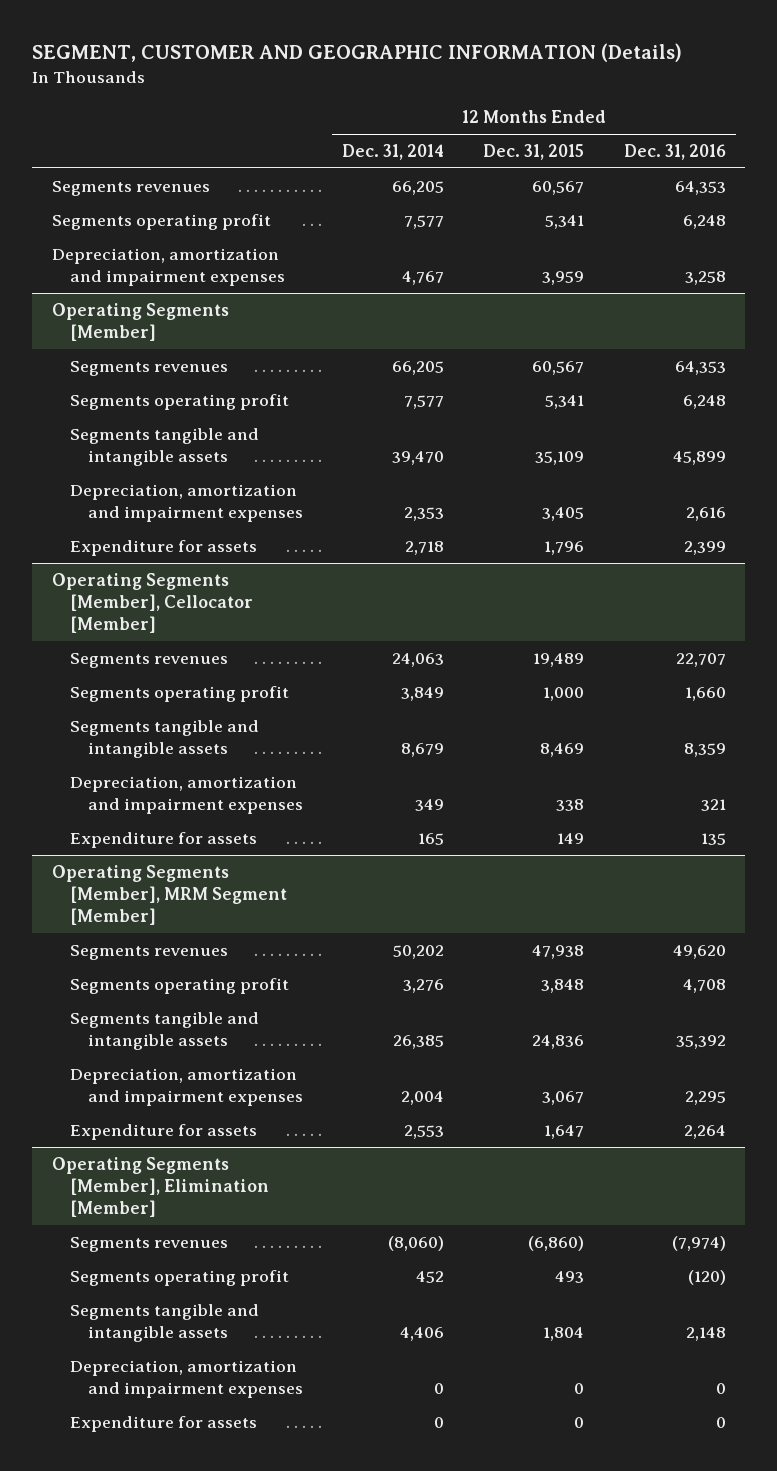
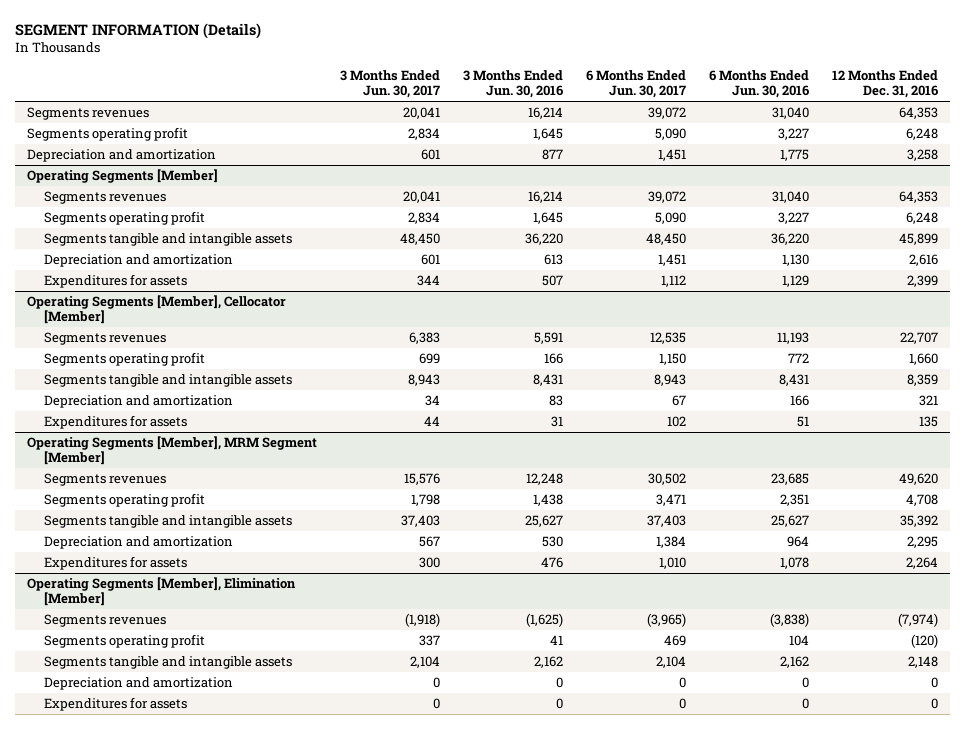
[31,43,682,63] SEGMENT, CUSTOMER AND GEOGRAPHIC INFORMATION (Details) -> [15,23,262,40] SEGMENT INFORMATION (Details)
[341,143,444,160] Dec. 31, 2014 -> none
[483,143,585,160] Dec. 31, 2015 -> none
none -> [340,70,441,99] 3 Months Ended Jun. 30, 2017
none -> [463,70,564,99] 3 Months Ended Jun. 30, 2016
none -> [586,70,687,99] 6 Months Ended Jun. 30, 2017
none -> [709,70,810,99] 6 Months Ended Jun. 30, 2016
[51,247,285,286] Depreciation, amortization and impairment expenses -> [26,149,216,163] Depreciation and amortization
[69,483,303,522] Depreciation, amortization and impairment expenses -> [43,254,233,268] Depreciation and amortization
[69,539,257,556] Expenditure for assets -> [43,274,187,289] Expenditures for assets
[69,775,303,814] Depreciation, amortization and impairment expenses -> [43,395,233,409] Depreciation and amortization
[69,831,257,848] Expenditure for assets -> [43,415,187,430] Expenditures for assets
[69,1067,303,1106] Depreciation, amortization and impairment expenses -> [43,536,233,550] Depreciation and amortization
[69,1123,257,1140] Expenditure for assets -> [43,556,187,571] Expenditures for assets
[69,1359,303,1398] Depreciation, amortization and impairment expenses -> [43,677,233,691] Depreciation and amortization
[69,1415,257,1432] Expenditure for assets -> [43,697,187,712] Expenditures for assets

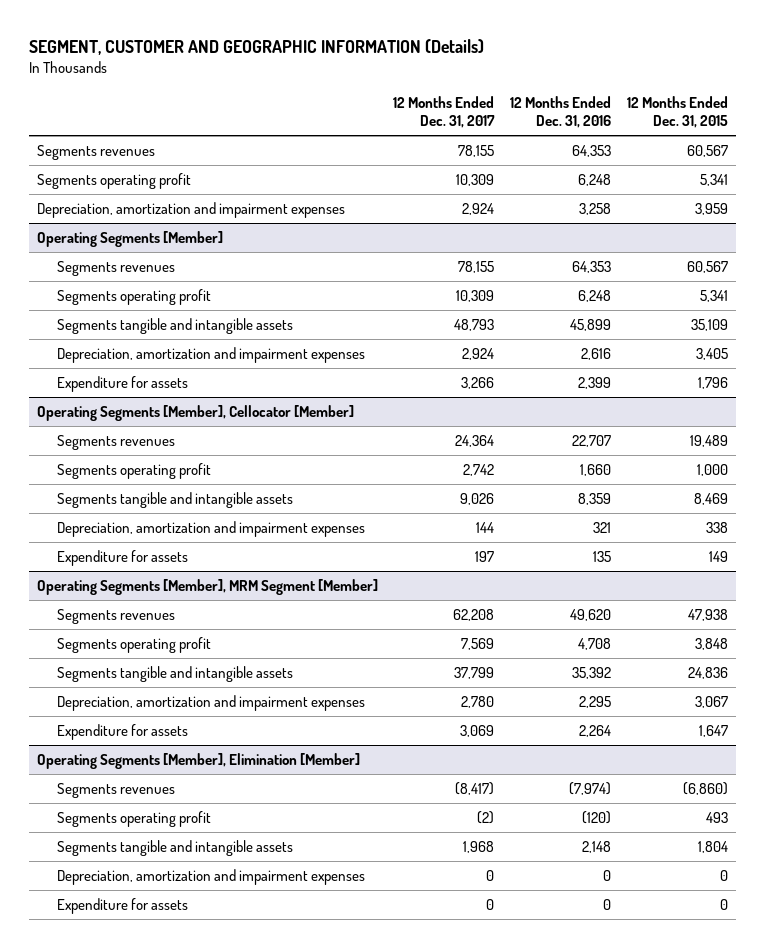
[15,23,262,40] SEGMENT INFORMATION (Details) -> [28,38,484,55] SEGMENT, CUSTOMER AND GEOGRAPHIC INFORMATION (Details)
[340,70,441,99] 3 Months Ended Jun. 30, 2017 -> none
[463,70,564,99] 3 Months Ended Jun. 30, 2016 -> none
[586,70,687,99] 6 Months Ended Jun. 30, 2017 -> none
[709,70,810,99] 6 Months Ended Jun. 30, 2016 -> none
none -> [393,96,496,129] 12 Months Ended Dec. 31, 2017
none -> [626,96,728,129] 12 Months Ended Dec. 31, 2015
[26,149,216,163] Depreciation and amortization -> [36,201,345,218] Depreciation, amortization and impairment expenses
[43,254,233,268] Depreciation and amortization -> [57,346,366,363] Depreciation, amortization and impairment expenses
[43,274,187,289] Expenditures for assets -> [57,375,189,392] Expenditure for assets
[43,395,233,409] Depreciation and amortization -> [57,520,366,537] Depreciation, amortization and impairment expenses
[43,415,187,430] Expenditures for assets -> [57,549,189,566] Expenditure for assets
[43,536,233,550] Depreciation and amortization -> [57,694,366,711] Depreciation, amortization and impairment expenses
[43,556,187,571] Expenditures for assets -> [57,723,189,740] Expenditure for assets
[43,677,233,691] Depreciation and amortization -> [57,868,366,885] Depreciation, amortization and impairment expenses
[43,697,187,712] Expenditures for assets -> [57,897,189,914] Expenditure for assets

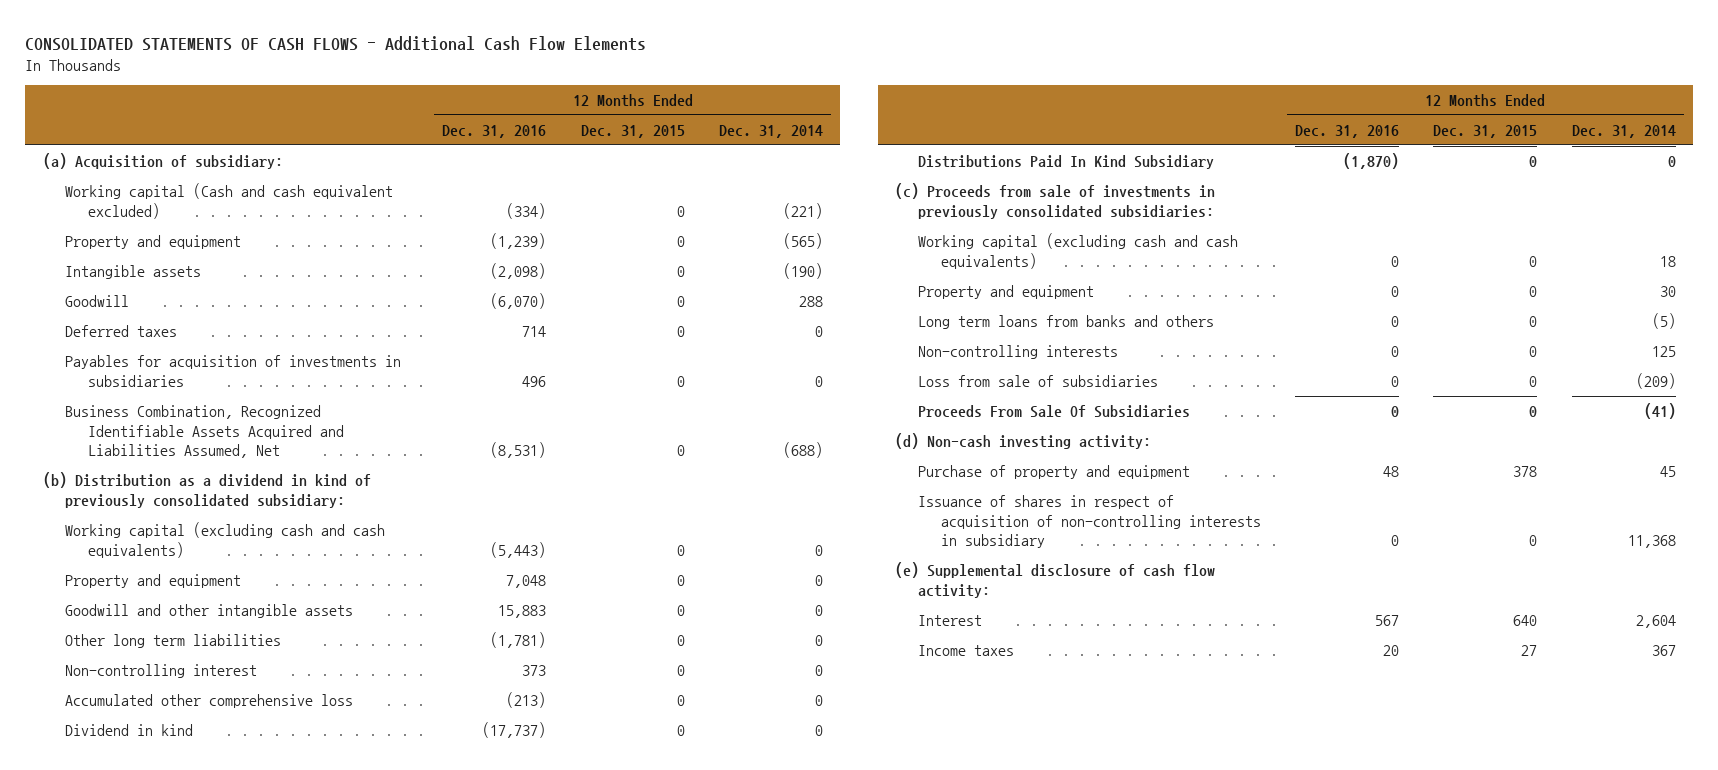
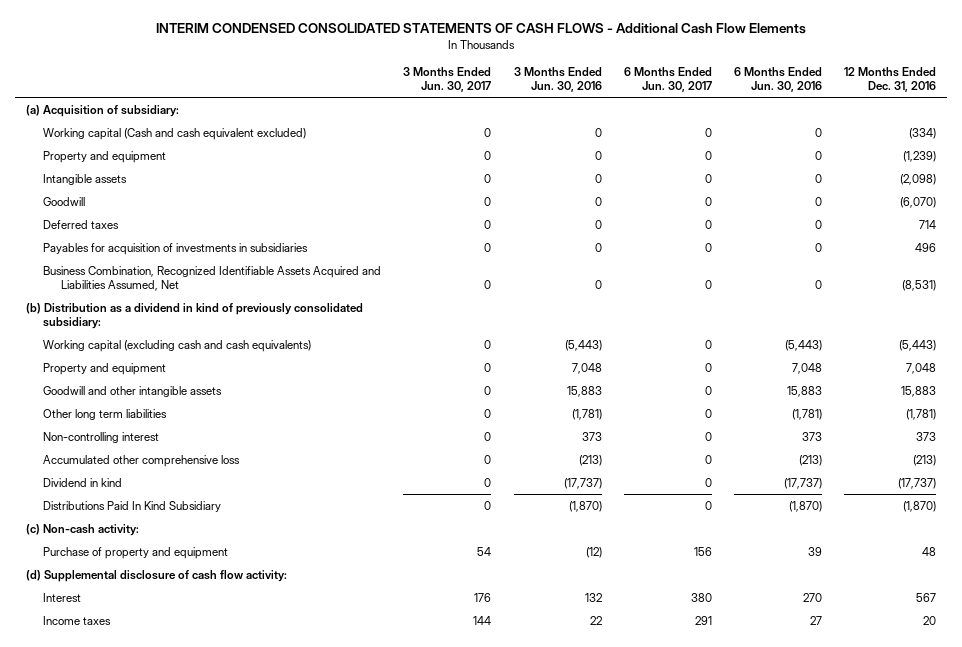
[25,36,647,52] CONSOLIDATED STATEMENTS OF CASH FLOWS - Additional Cash Flow Elements -> [155,22,806,34] INTERIM CONDENSED CONSOLIDATED STATEMENTS OF CASH FLOWS - Additional Cash Flow Elements
[580,124,685,138] Dec. 31, 2015 -> none
[718,124,823,138] Dec. 31, 2014 -> none
none -> [403,67,492,93] 3 Months Ended Jun. 30, 2017
none -> [513,67,602,93] 3 Months Ended Jun. 30, 2016
none -> [623,67,712,93] 6 Months Ended Jun. 30, 2017
none -> [733,67,822,93] 6 Months Ended Jun. 30, 2016
[895,182,1216,219] (c) Proceeds from sale of investments in previously consolidated subsidiaries: -> none
[918,232,1239,269] Working capital (excluding cash and cash equivalents) -> none
[918,284,1095,299] Property and equipment -> none
[918,314,1215,329] Long term loans from banks and others -> none
[918,344,1119,359] Non-controlling interests -> none
[918,374,1159,387] Loss from sale of subsidiaries -> none
[918,404,1191,418] Proceeds From Sale Of Subsidiaries -> none
[895,432,1152,449] (d) Non-cash investing activity: -> [25,523,139,536] (c) Non-cash activity:
[918,494,1261,549] Issuance of shares in respect of acquisition of non-controlling interests in subsidiary -> none
[895,561,1216,598] (e) Supplemental disclosure of cash flow activity: -> [25,569,287,582] (d) Supplemental disclosure of cash flow activity:

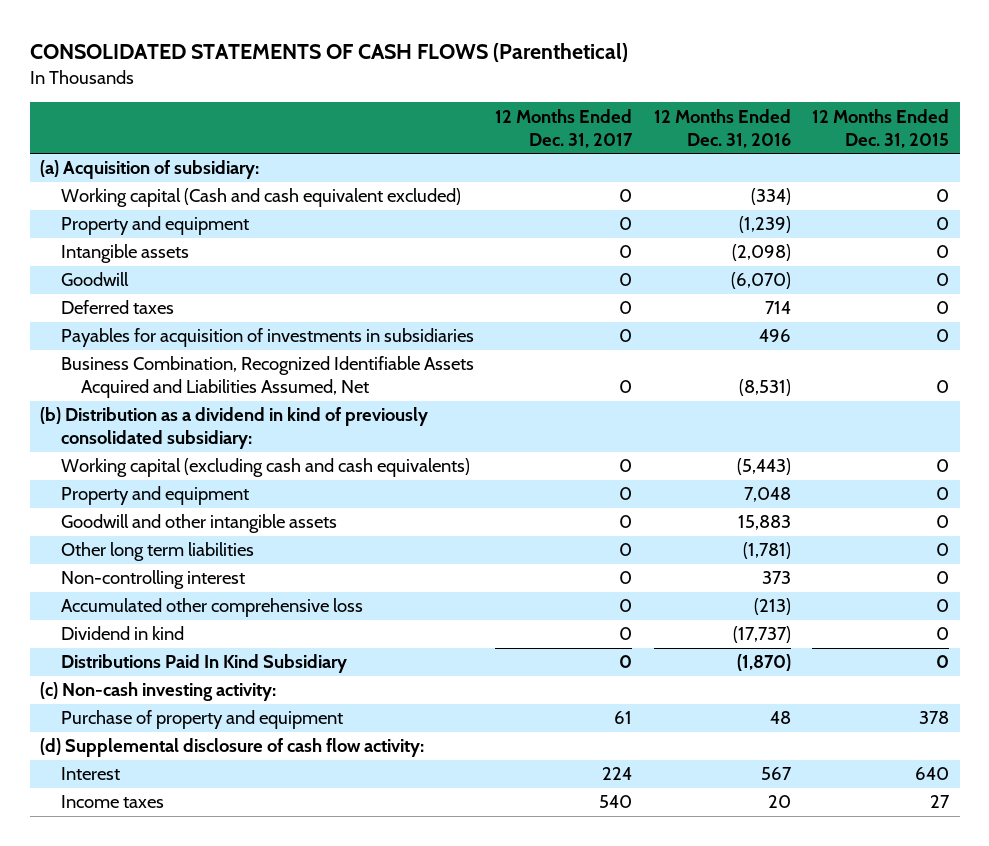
[155,22,806,34] INTERIM CONDENSED CONSOLIDATED STATEMENTS OF CASH FLOWS - Additional Cash Flow Elements -> [29,42,628,62] CONSOLIDATED STATEMENTS OF CASH FLOWS (Parenthetical)
[403,67,492,93] 3 Months Ended Jun. 30, 2017 -> none
[513,67,602,93] 3 Months Ended Jun. 30, 2016 -> none
[623,67,712,93] 6 Months Ended Jun. 30, 2017 -> none
[733,67,822,93] 6 Months Ended Jun. 30, 2016 -> none
none -> [495,108,634,148] 12 Months Ended Dec. 31, 2017
none -> [812,108,950,148] 12 Months Ended Dec. 31, 2015
[25,523,139,536] (c) Non-cash activity: -> [40,682,277,702] (c) Non-cash investing activity:

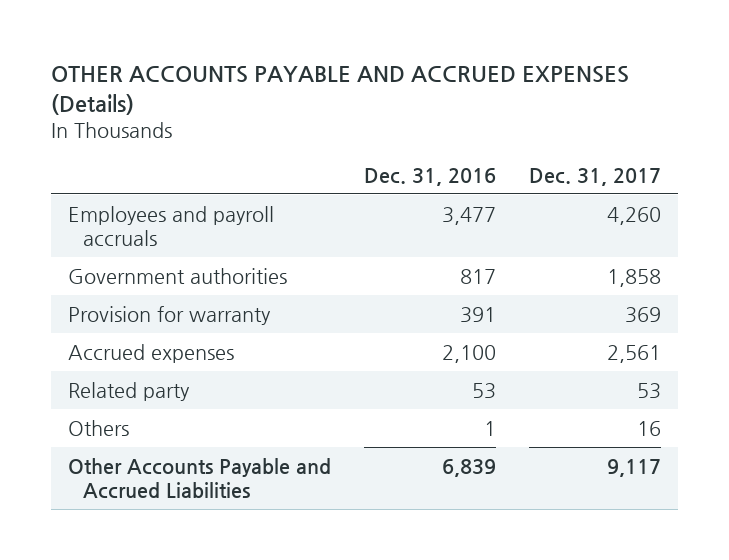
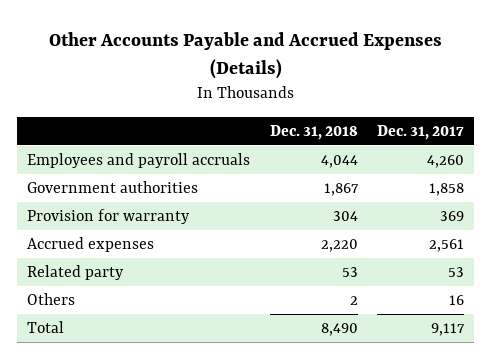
[50,65,629,115] OTHER ACCOUNTS PAYABLE AND ACCRUED EXPENSES (Details) -> [48,31,442,79] Other Accounts Payable and Accrued Expenses (Details)
[363,167,496,186] Dec. 31, 2016 -> none
none -> [269,124,358,140] Dec. 31, 2018
[67,457,331,499] Other Accounts Payable and Accrued Liabilities -> [27,321,65,334] Total

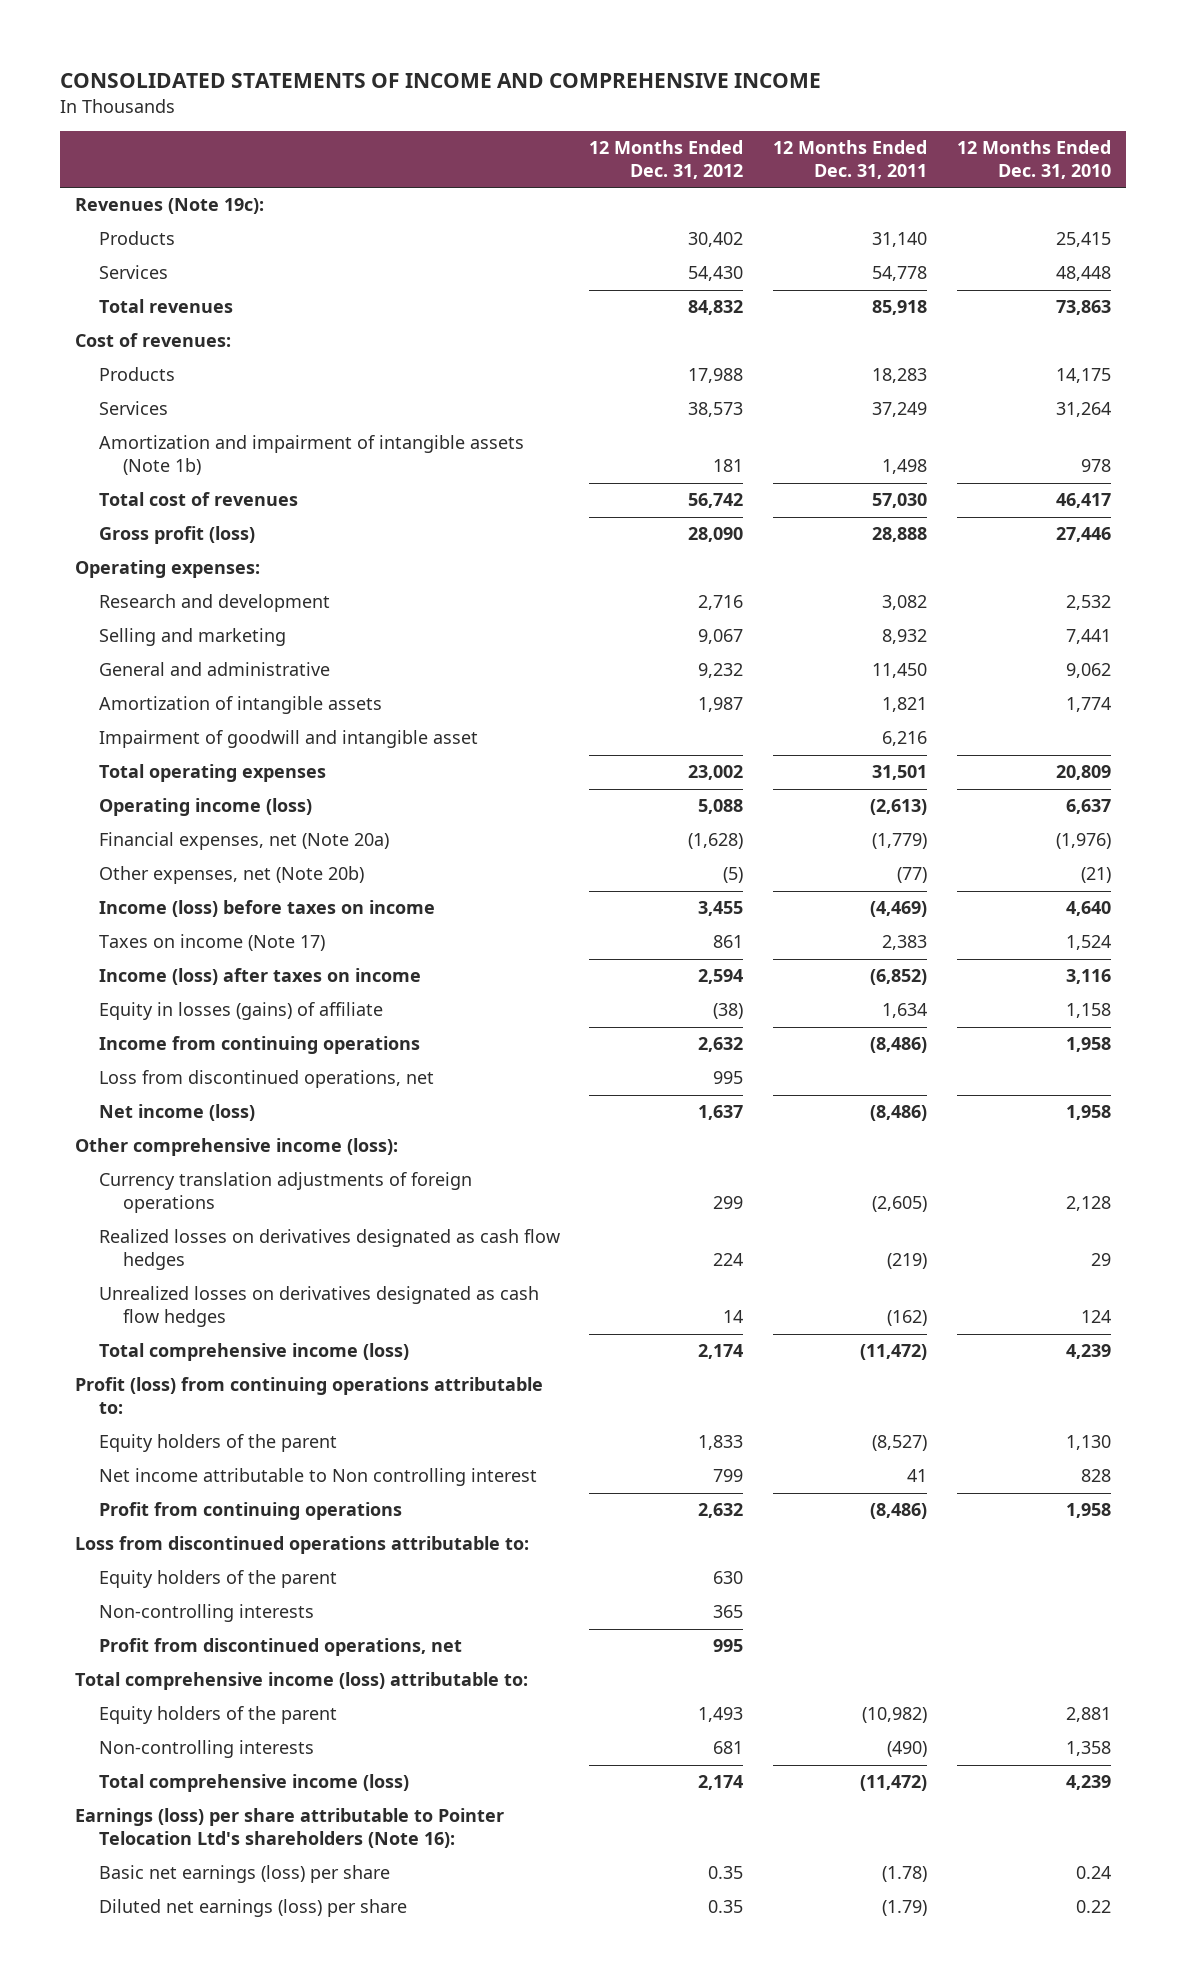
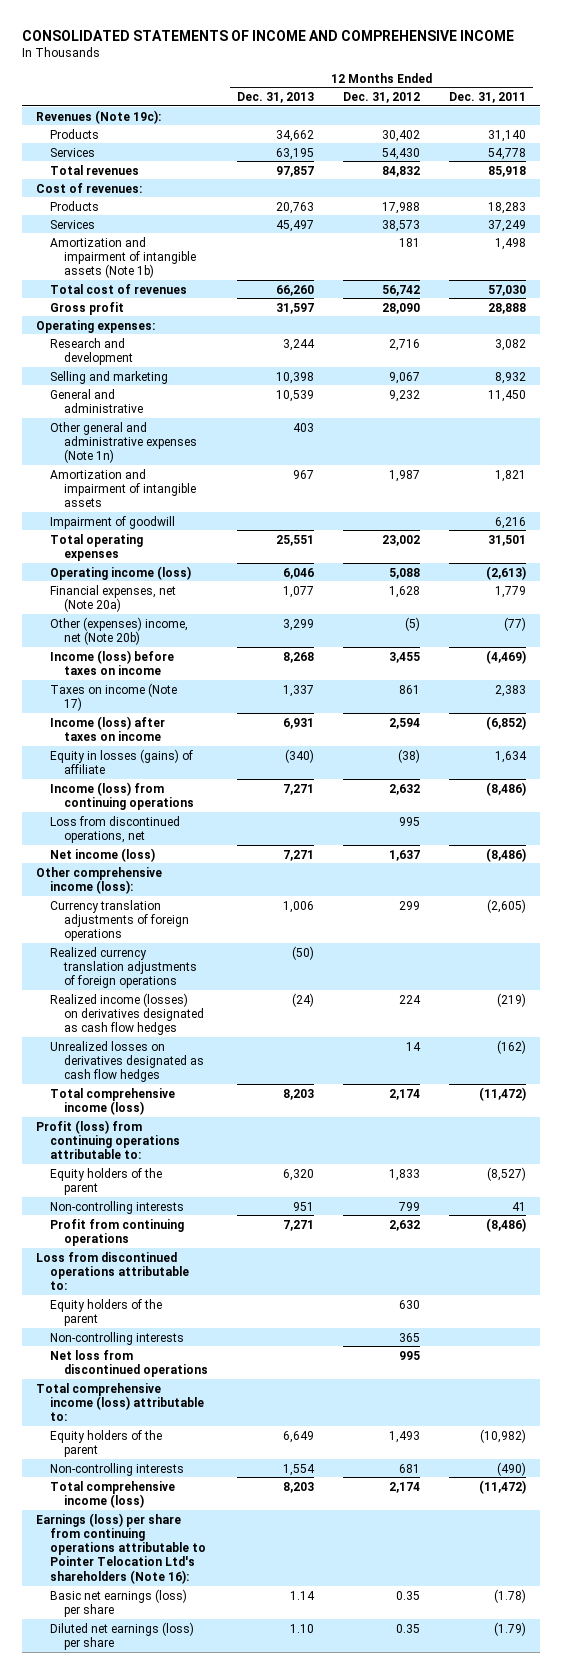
[956,140,1111,180] 12 Months Ended Dec. 31, 2010 -> none
none -> [237,92,315,104] Dec. 31, 2013
[98,526,255,545] Gross profit (loss) -> [50,301,125,315] Gross profit
none -> [50,421,198,464] Other general and administrative expenses (Note 1n)
[98,696,382,715] Amortization of intangible assets -> [50,468,197,508] Amortization and impairment of intangible assets
[98,730,478,749] Impairment of goodwill and intangible asset -> [50,515,176,529] Impairment of goodwill
[688,833,744,850] (1,628) -> [389,585,421,598] 1,628
[872,833,928,850] (1,779) -> [494,585,526,598] 1,779
[98,866,364,885] Other expenses, net (Note 20b) -> [50,616,189,645] Other (expenses) income, net (Note 20b)
[98,1036,420,1055] Income from continuing operations -> [50,781,195,810] Income (loss) from continuing operations
none -> [50,946,198,989] Realized currency translation adjustments of foreign operations
[98,1229,560,1271] Realized losses on derivatives designated as cash flow hedges -> [50,992,205,1036] Realized income (losses) on derivatives designated as cash flow hedges
[98,1468,537,1487] Net income attributable to Non controlling interest -> [50,1200,185,1214] Non-controlling interests
[98,1638,462,1657] Profit from discontinued operations, net -> [50,1349,209,1377] Net loss from discontinued operations
[74,1808,504,1849] Earnings (loss) per share attributable to Pointer Telocation Ltd's shareholders (Note 16): -> [36,1512,207,1584] Earnings (loss) per share from continuing operations attributable to Pointer Telocation Ltd's shareholders (Note 16):

